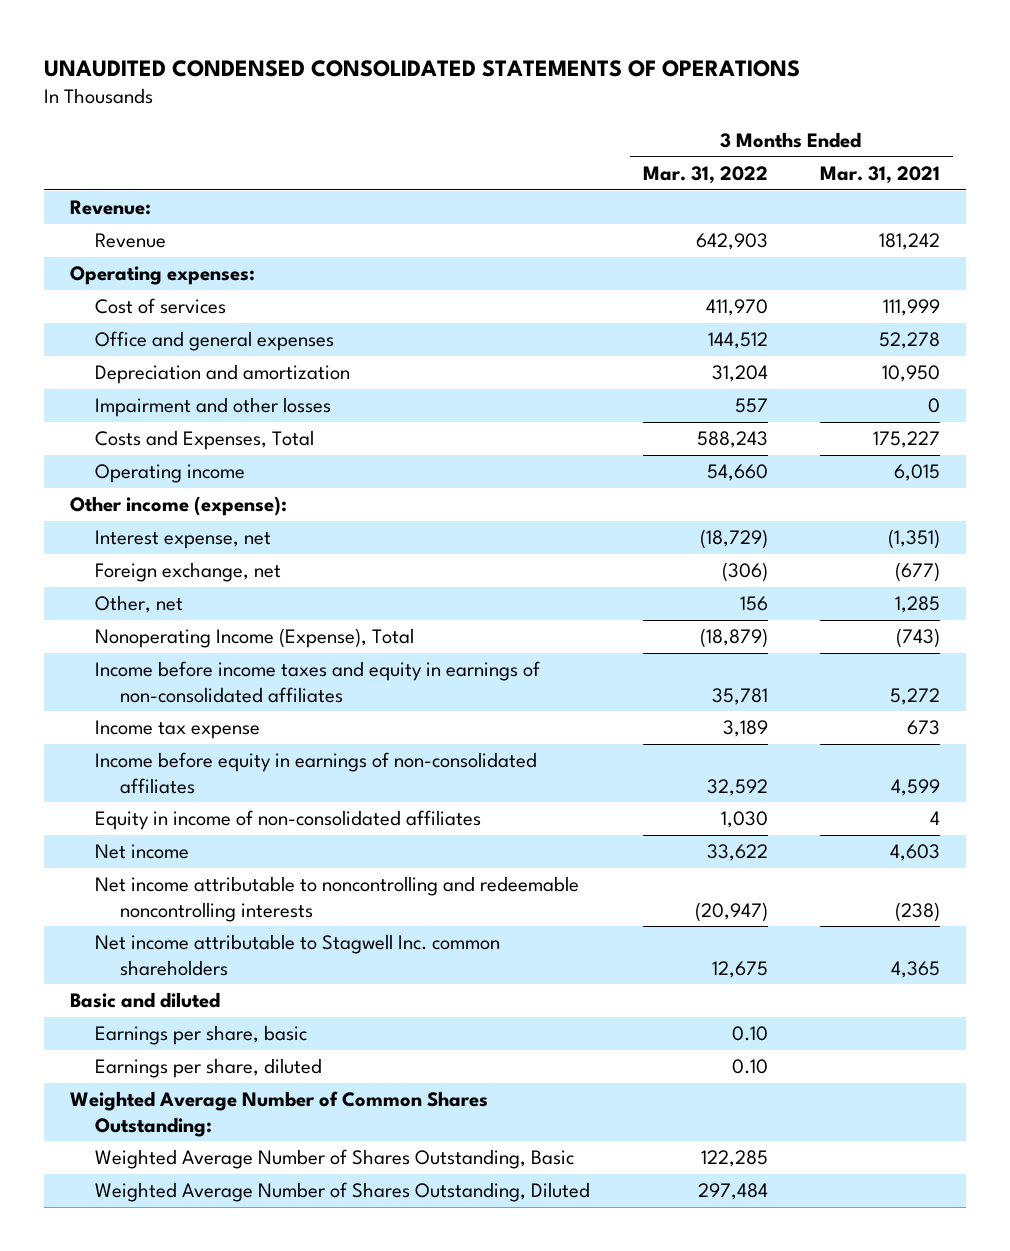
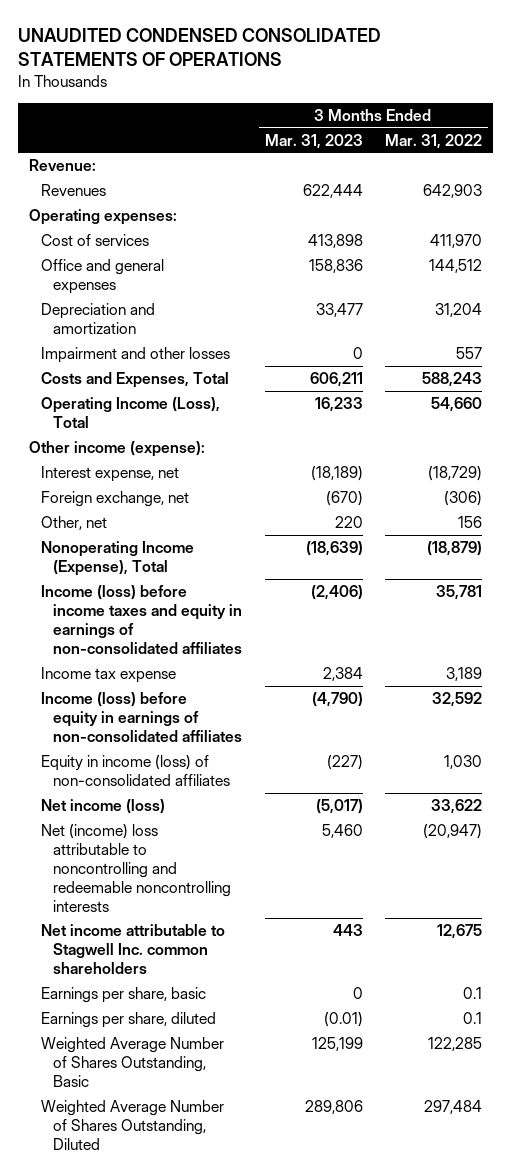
[820,165,941,184] Mar. 31, 2021 -> none
none -> [264,133,363,149] Mar. 31, 2023
[95,233,167,249] Revenue -> [41,184,107,197] Revenues
[95,464,246,484] Operating income -> [41,397,221,429] Operating Income (Loss), Total
[95,661,541,703] Income before income taxes and equity in earnings of non-consolidated affiliates -> [41,585,243,654] Income (loss) before income taxes and equity in earnings of non-consolidated affiliates
[95,752,538,794] Income before equity in earnings of non-consolidated affiliates -> [41,692,243,742] Income (loss) before equity in earnings of non-consolidated affiliates
[95,810,482,831] Equity in income of non-consolidated affiliates -> [41,755,231,787] Equity in income (loss) of non-consolidated affiliates
[95,844,190,860] Net income -> [41,799,166,815] Net income (loss)
[95,876,580,922] Net income attributable to noncontrolling and redeemable noncontrolling interests -> [41,824,232,912] Net (income) loss attributable to noncontrolling and redeemable noncontrolling interests
[70,992,221,1009] Basic and diluted -> none
[70,1091,489,1137] Weighted Average Number of Common Shares Outstanding: -> none
[731,1026,768,1042] 0.10 -> [463,987,483,1000] 0.1
[731,1059,768,1075] 0.10 -> [463,1012,483,1025] 0.1

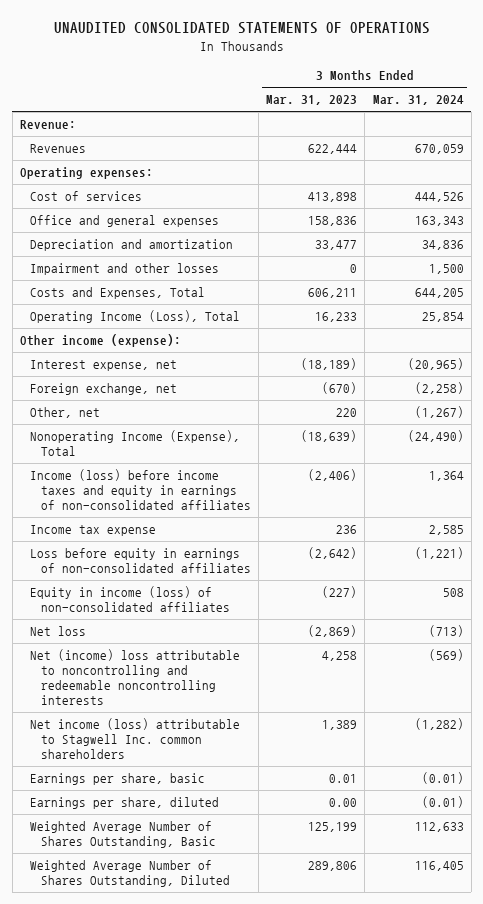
[18,28,382,67] UNAUDITED CONDENSED CONSOLIDATED STATEMENTS OF OPERATIONS -> [53,22,430,35] UNAUDITED CONSOLIDATED STATEMENTS OF OPERATIONS
[385,133,483,149] Mar. 31, 2022 -> none
none -> [372,95,464,106] Mar. 31, 2024
[322,667,363,682] 2,384 -> [336,525,358,535] 236
[41,692,243,742] Income (loss) before equity in earnings of non-consolidated affiliates -> [30,548,251,574] Loss before equity in earnings of non-consolidated affiliates
[311,692,363,708] (4,790) -> [308,547,358,560] (2,642)
[41,799,166,815] Net income (loss) -> [30,626,87,637] Net loss
[315,799,363,815] (5,017) -> [308,625,358,638] (2,869)
[321,824,363,839] 5,460 -> [322,651,358,662] 4,258
[41,924,226,974] Net income attributable to Stagwell Inc. common shareholders -> [30,718,241,760] Net income (loss) attributable to Stagwell Inc. common shareholders
[332,924,363,937] 443 -> [322,720,358,731] 1,389
[352,987,363,1000] 0 -> [329,774,358,784] 0.01
[323,1012,363,1028] (0.01) -> [329,798,358,808] 0.00

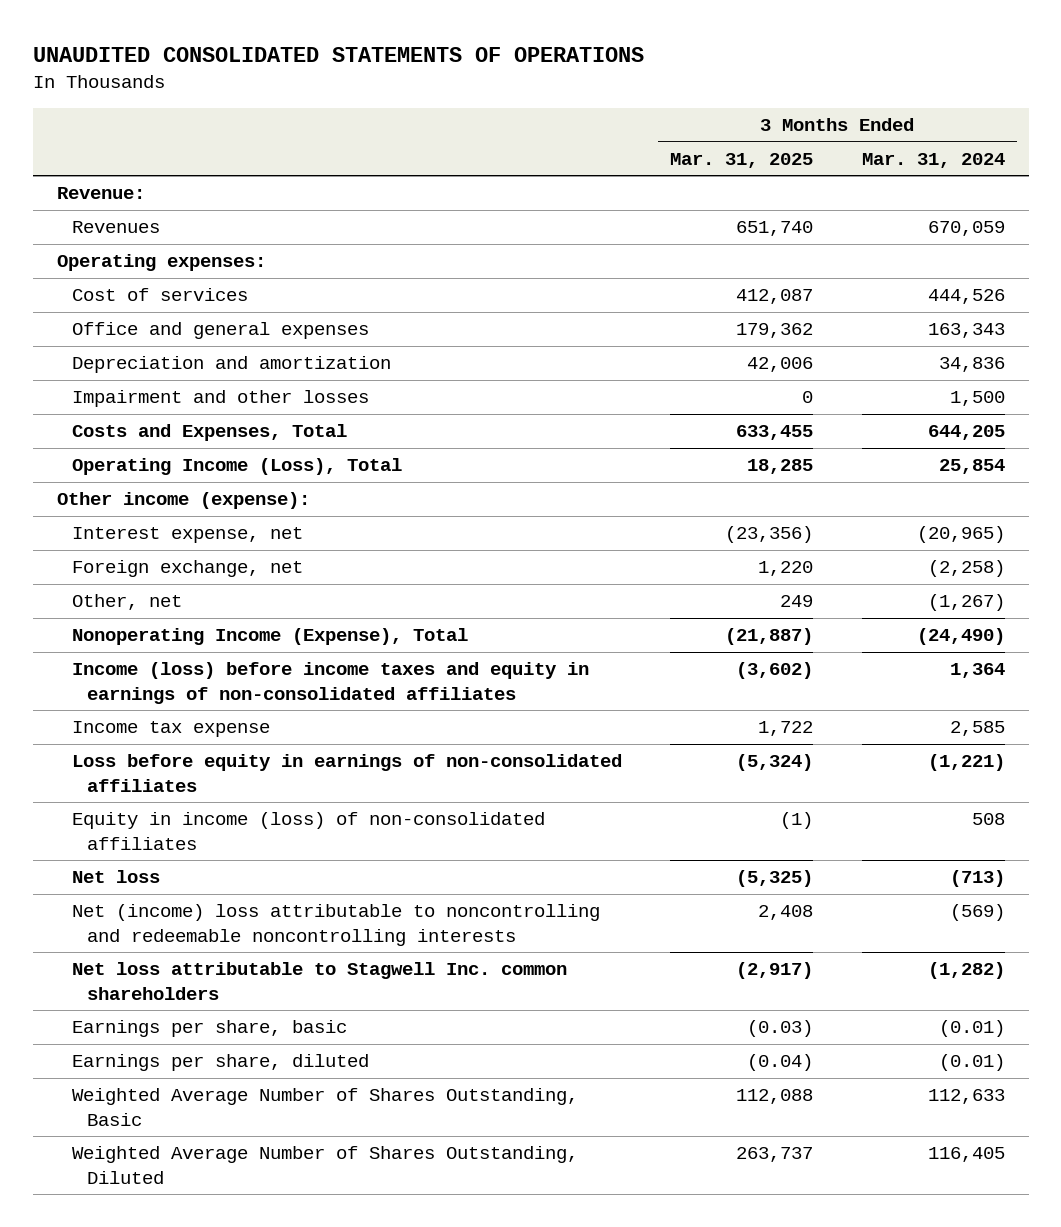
[266,95,358,106] Mar. 31, 2023 -> none
none -> [670,152,814,168] Mar. 31, 2025
[30,718,241,760] Net income (loss) attributable to Stagwell Inc. common shareholders -> [71,962,567,1000] Net loss attributable to Stagwell Inc. common shareholders

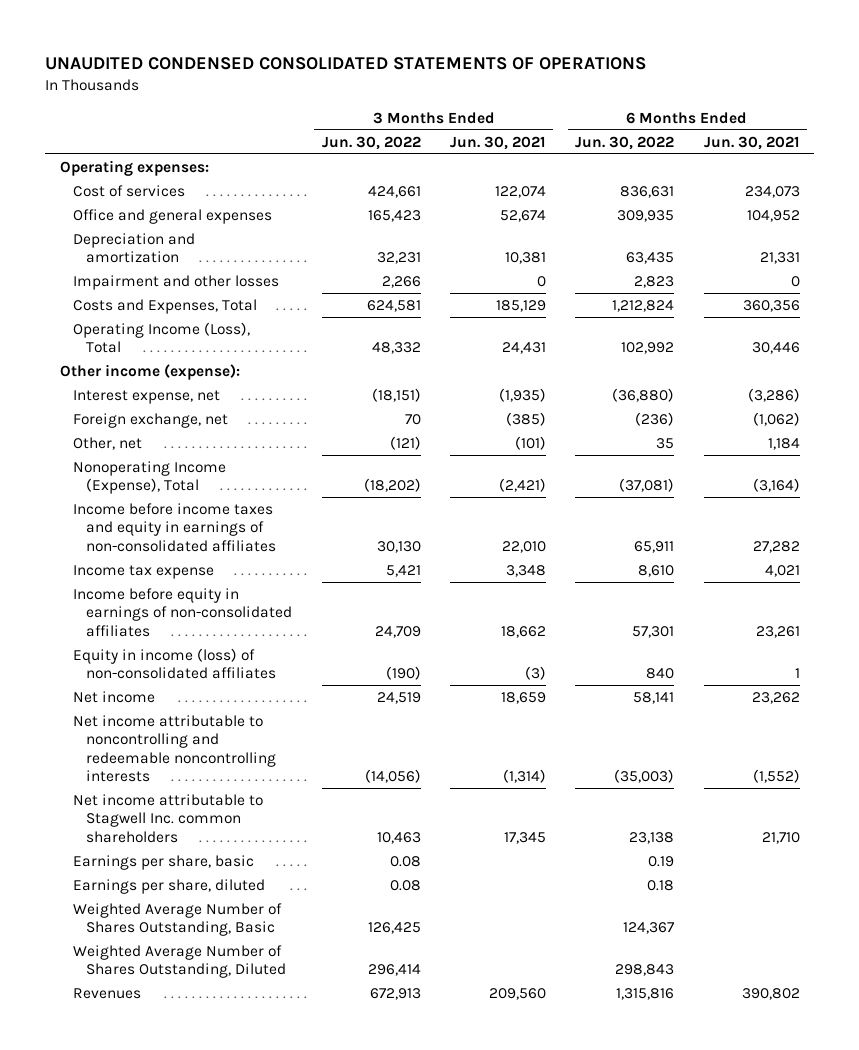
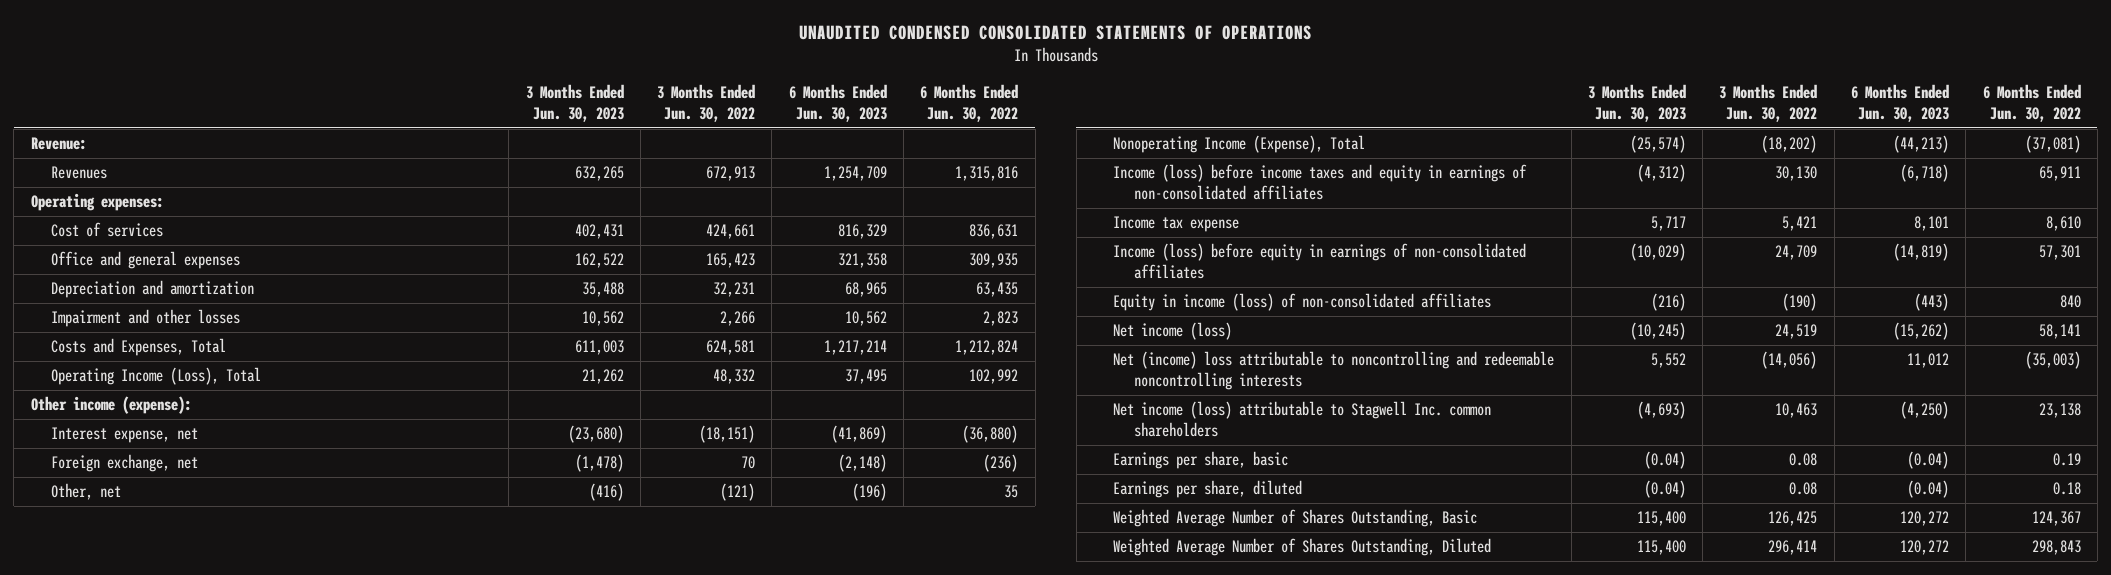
[449,135,546,150] Jun. 30, 2021 -> none
[703,135,800,150] Jun. 30, 2021 -> none
none -> [525,84,624,123] 3 Months Ended Jun. 30, 2023
none -> [788,84,887,123] 6 Months Ended Jun. 30, 2023
none -> [30,137,87,151] Revenue:
[73,987,142,999] Revenues -> [50,166,107,180] Revenues
[73,502,277,552] Income before income taxes and equity in earnings of non-consolidated affiliates -> [1113,164,1528,201] Income (loss) before income taxes and equity in earnings of non-consolidated affiliates
[73,587,293,637] Income before equity in earnings of non-consolidated affiliates -> [1113,243,1527,280] Income (loss) before equity in earnings of non-consolidated affiliates
[73,690,156,703] Net income -> [1113,322,1233,341] Net income (loss)
[73,714,277,783] Net income attributable to noncontrolling and redeemable noncontrolling interests -> [1113,351,1555,391] Net (income) loss attributable to noncontrolling and redeemable noncontrolling interests
[73,793,264,843] Net income attributable to Stagwell Inc. common shareholders -> [1113,401,1492,438] Net income (loss) attributable to Stagwell Inc. common shareholders

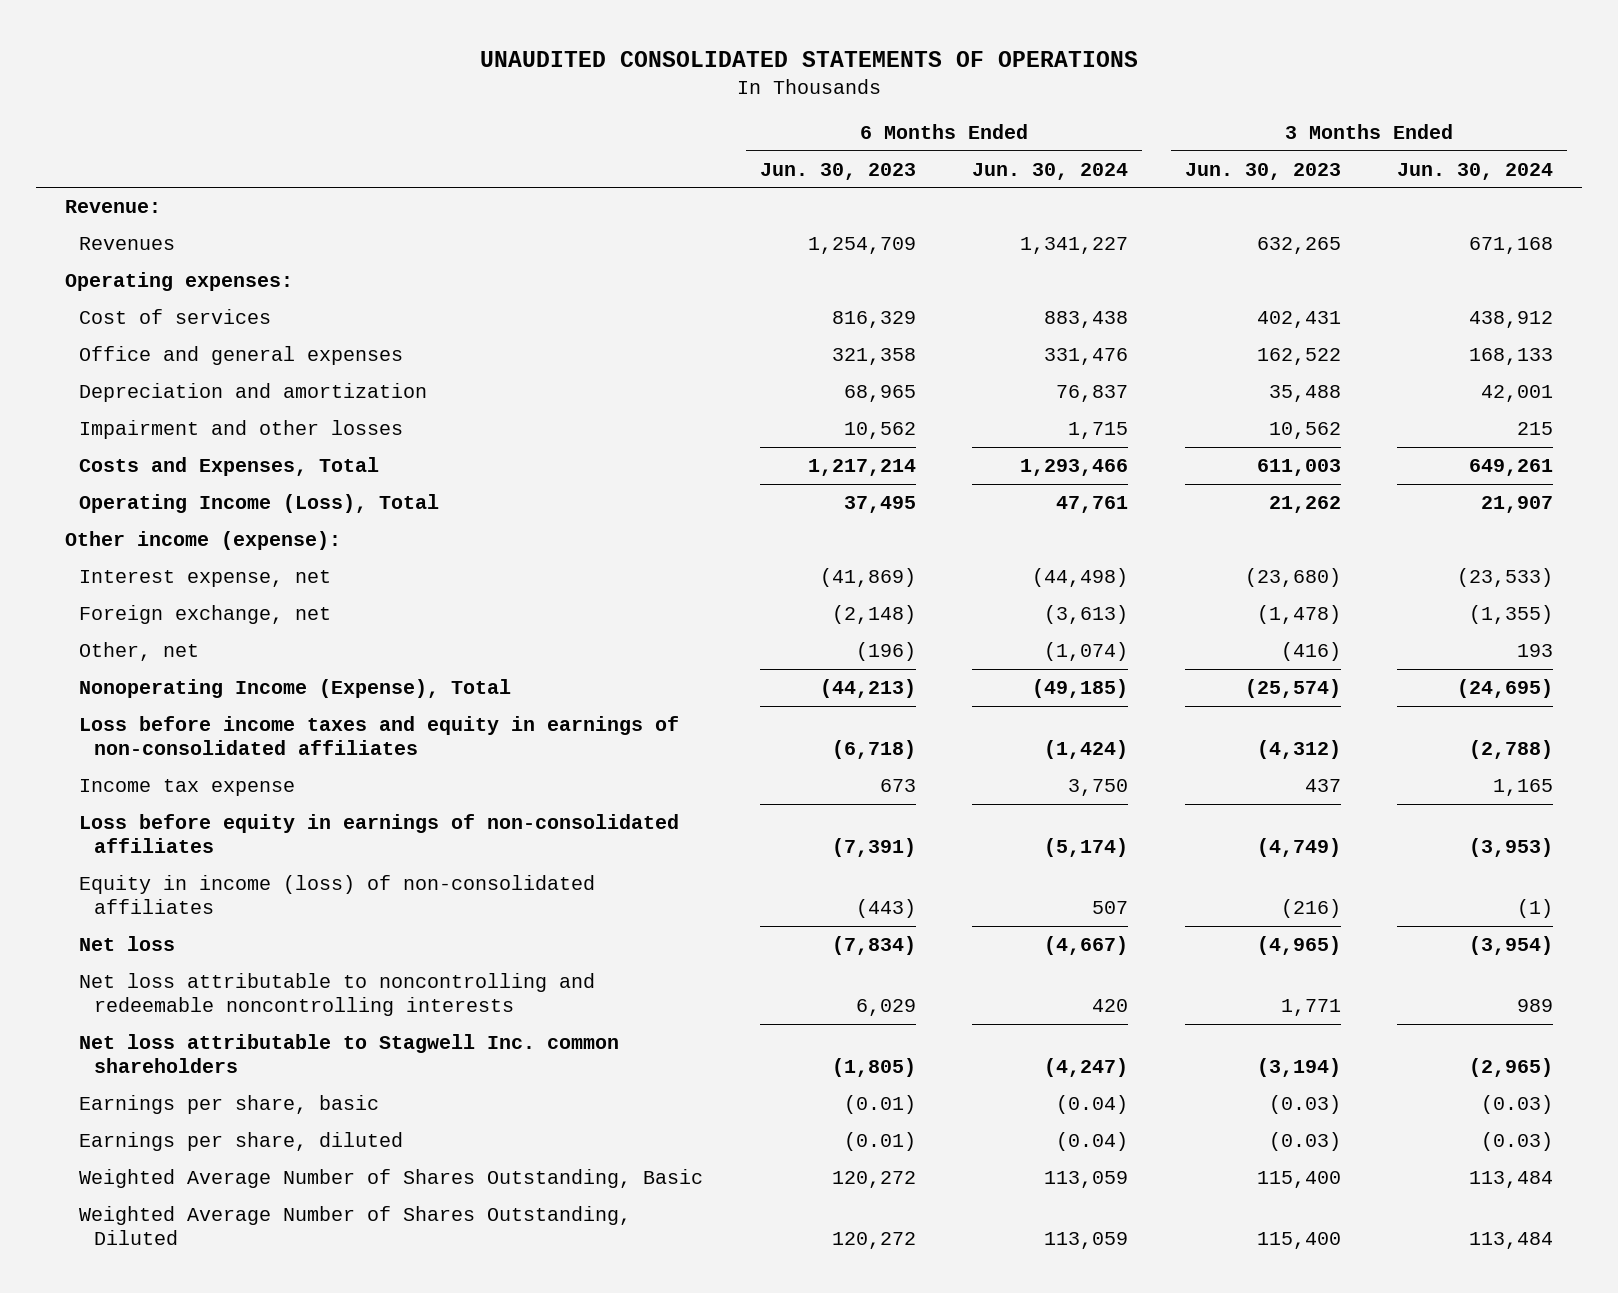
[798,25,1312,41] UNAUDITED CONDENSED CONSOLIDATED STATEMENTS OF OPERATIONS -> [479,51,1138,68] UNAUDITED CONSOLIDATED STATEMENTS OF OPERATIONS
[657,84,756,123] 3 Months Ended Jun. 30, 2022 -> none
[920,84,1019,123] 6 Months Ended Jun. 30, 2022 -> none
none -> [972,162,1129,180] Jun. 30, 2024
none -> [1397,162,1554,180] Jun. 30, 2024
[1113,164,1528,201] Income (loss) before income taxes and equity in earnings of non-consolidated affiliates -> [79,715,680,755] Loss before income taxes and equity in earnings of non-consolidated affiliates
[1650,216,1686,232] 5,717 -> [1304,778,1341,792] 437
[1914,216,1950,232] 8,101 -> [879,778,916,792] 673
[1113,243,1527,280] Income (loss) before equity in earnings of non-consolidated affiliates -> [79,813,680,853] Loss before equity in earnings of non-consolidated affiliates
[1629,243,1686,262] (10,029) -> [1256,837,1341,857] (4,749)
[1893,243,1950,262] (14,819) -> [831,837,916,857] (7,391)
[1113,322,1233,341] Net income (loss) -> [79,935,176,951] Net loss
[1629,322,1686,341] (10,245) -> [1256,935,1341,955] (4,965)
[1893,322,1950,341] (15,262) -> [831,935,916,955] (7,834)
[1113,351,1555,391] Net (income) loss attributable to noncontrolling and redeemable noncontrolling interests -> [79,972,596,1016] Net loss attributable to noncontrolling and redeemable noncontrolling interests
[1650,353,1686,369] 5,552 -> [1280,998,1341,1016] 1,771
[1907,353,1950,369] 11,012 -> [855,998,916,1016] 6,029
[1113,401,1492,438] Net income (loss) attributable to Stagwell Inc. common shareholders -> [79,1033,620,1073] Net loss attributable to Stagwell Inc. common shareholders
[1636,401,1686,420] (4,693) -> [1256,1057,1341,1077] (3,194)
[1900,401,1950,420] (4,250) -> [831,1057,916,1077] (1,805)
[1643,451,1686,470] (0.04) -> [1268,1094,1341,1114] (0.03)
[1907,451,1950,470] (0.04) -> [843,1094,916,1114] (0.01)
[1643,480,1686,499] (0.04) -> [1268,1131,1341,1151] (0.03)
[1907,480,1950,499] (0.04) -> [843,1131,916,1151] (0.01)

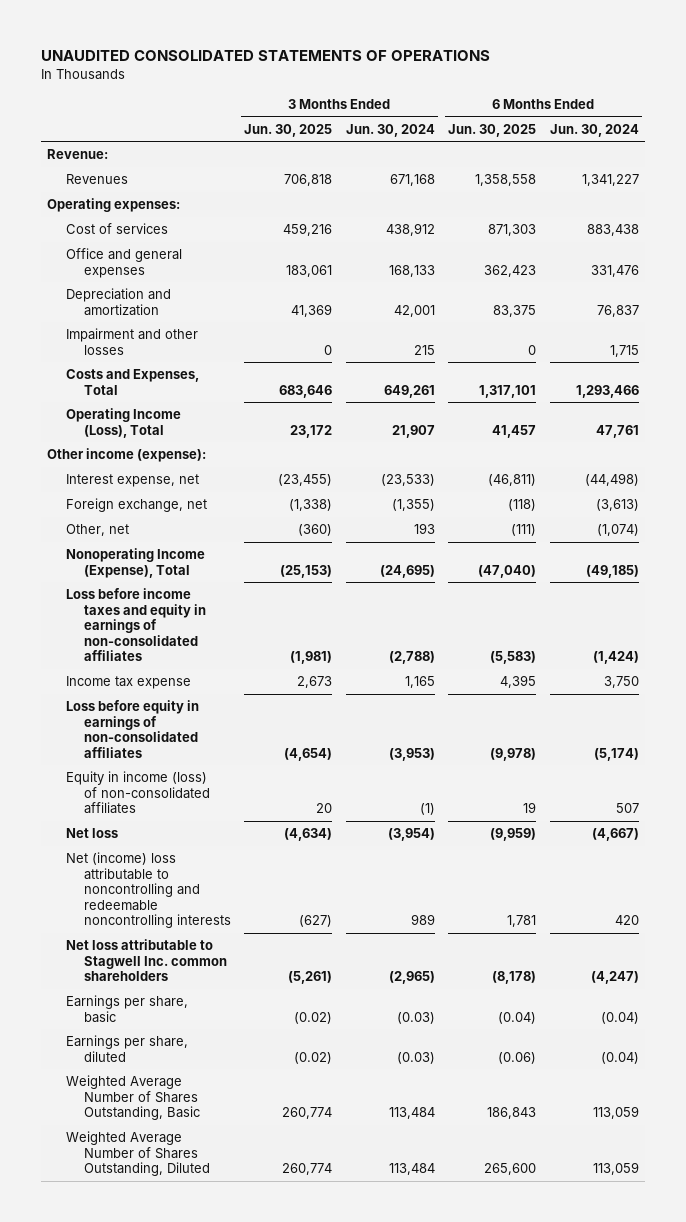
[759,162,916,180] Jun. 30, 2023 -> none
[1184,162,1341,180] Jun. 30, 2023 -> none
none -> [244,123,333,137] Jun. 30, 2025
none -> [448,123,537,137] Jun. 30, 2025
[79,972,596,1016] Net loss attributable to noncontrolling and redeemable noncontrolling interests -> [65,852,231,929] Net (income) loss attributable to noncontrolling and redeemable noncontrolling interests

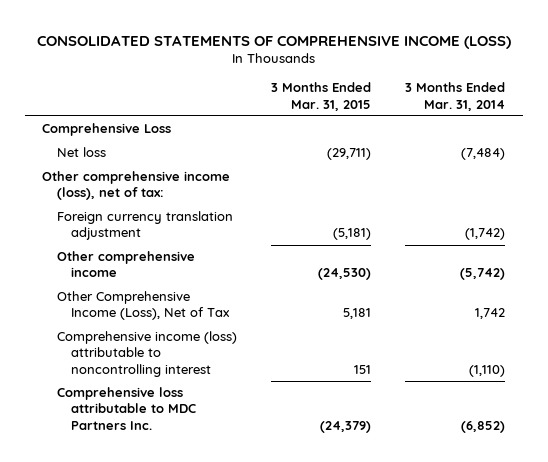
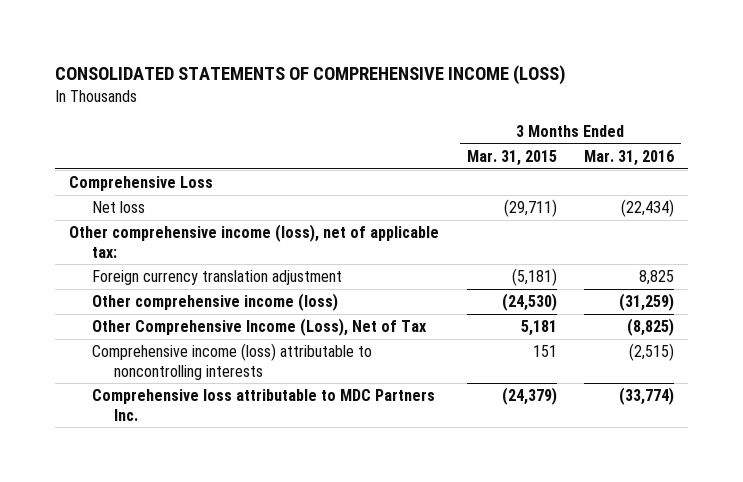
[405,82,506,111] 3 Months Ended Mar. 31, 2014 -> none
none -> [584,150,675,167] Mar. 31, 2016
[42,171,231,201] Other comprehensive income (loss), net of tax: -> [68,224,439,258] Other comprehensive income (loss), net of applicable tax:
[56,251,195,278] Other comprehensive income -> [91,293,338,312] Other comprehensive income (loss)
[56,331,237,377] Comprehensive income (loss) attributable to noncontrolling interest -> [91,343,372,380] Comprehensive income (loss) attributable to noncontrolling interests

